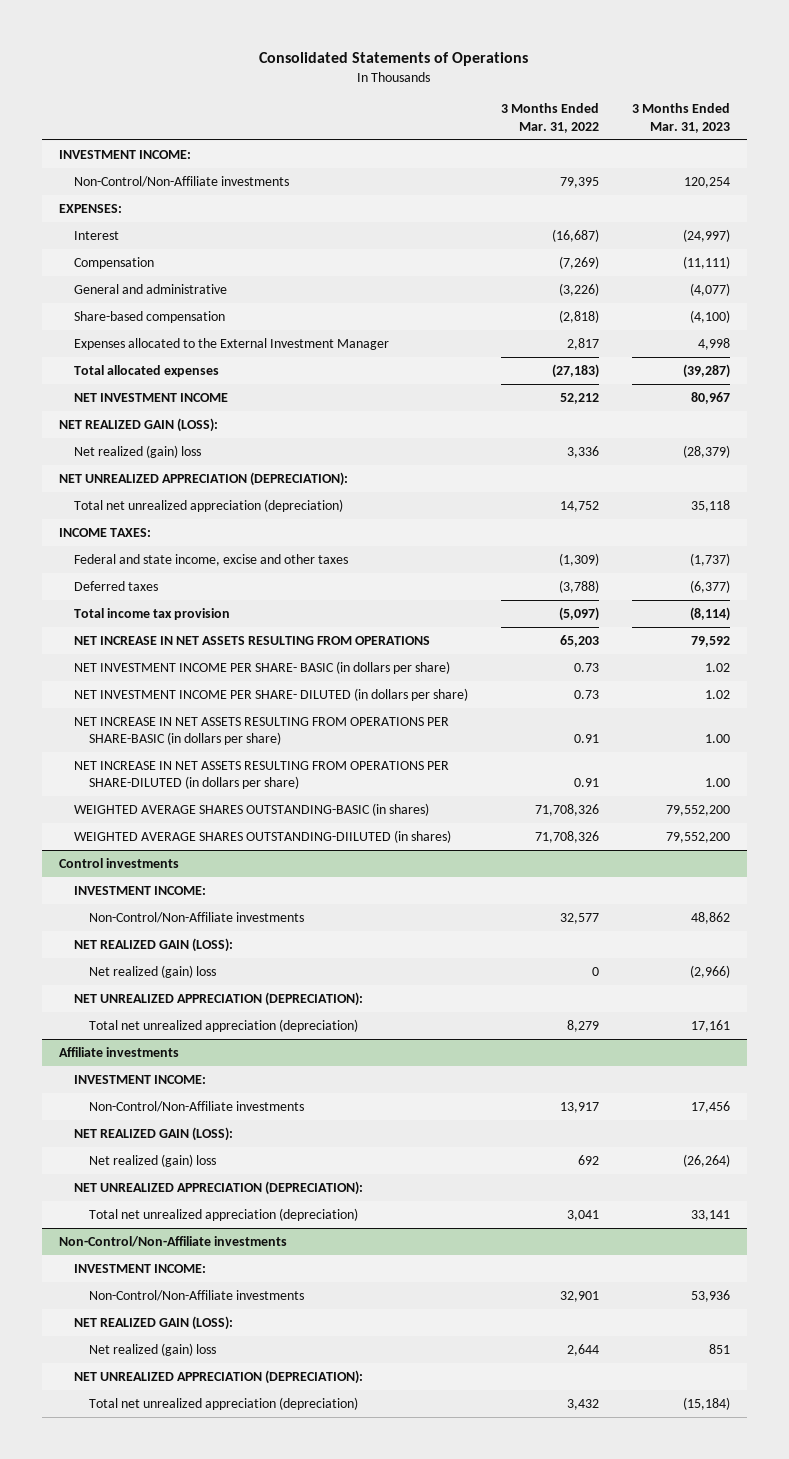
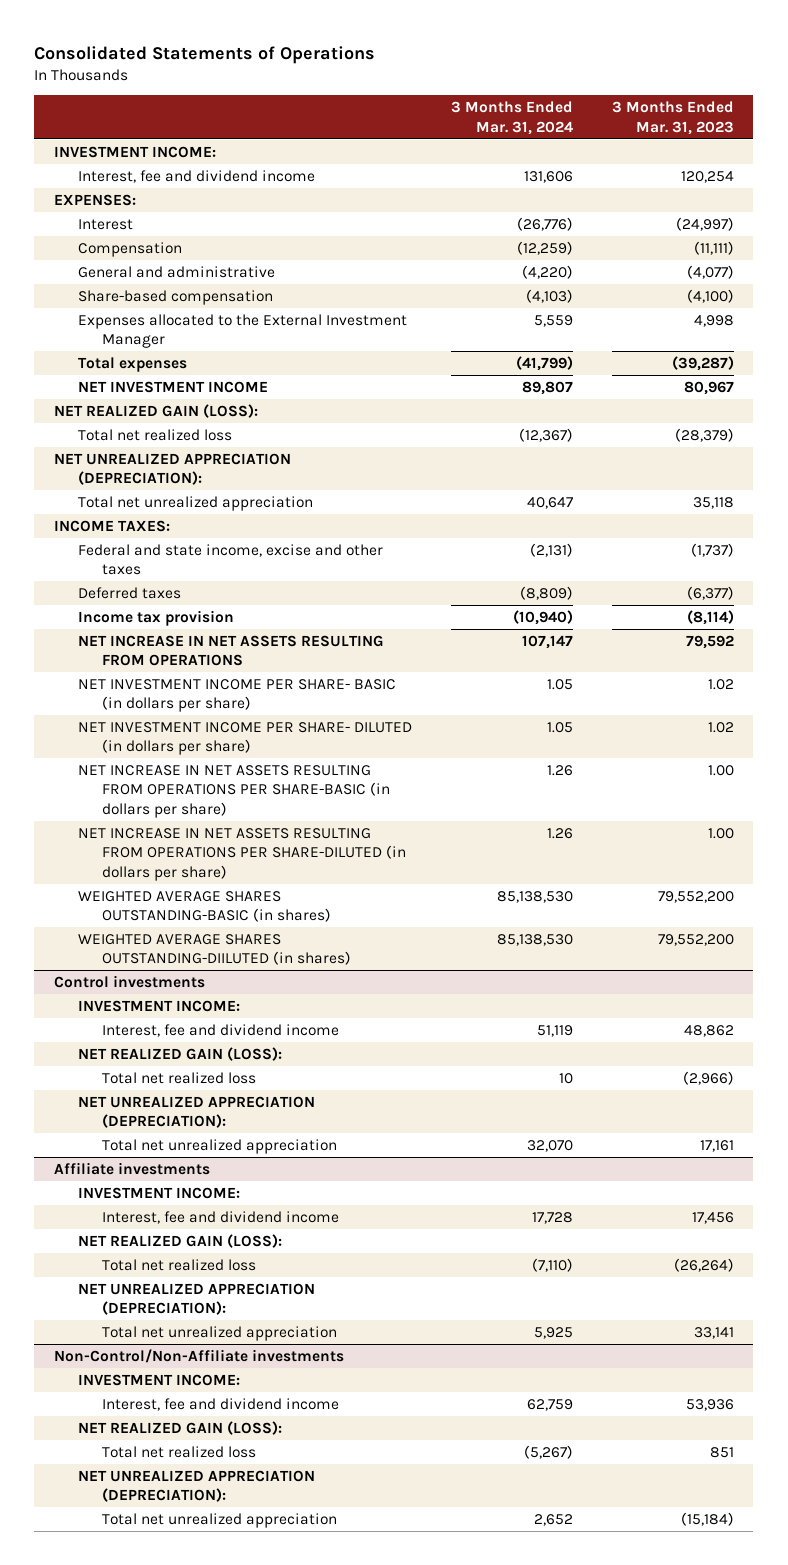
[501,103,600,133] 3 Months Ended Mar. 31, 2022 -> none
none -> [450,101,573,135] 3 Months Ended Mar. 31, 2024
[73,175,289,187] Non-Control/Non-Affiliate investments -> [78,169,316,183] Interest, fee and dividend income
[73,364,219,377] Total allocated expenses -> [78,356,188,372] Total expenses
[73,444,201,458] Net realized (gain) loss -> [78,428,233,441] Total net realized loss
[73,498,343,512] Total net unrealized appreciation (depreciation) -> [78,495,314,511] Total net unrealized appreciation
[73,607,230,620] Total income tax provision -> [78,609,235,626] Income tax provision
[89,911,305,923] Non-Control/Non-Affiliate investments -> [102,1023,340,1037] Interest, fee and dividend income
[89,964,217,978] Net realized (gain) loss -> [102,1071,257,1084] Total net realized loss
[89,1018,359,1032] Total net unrealized appreciation (depreciation) -> [102,1138,338,1154] Total net unrealized appreciation
[89,1100,305,1112] Non-Control/Non-Affiliate investments -> [102,1210,340,1224] Interest, fee and dividend income
[89,1153,217,1167] Net realized (gain) loss -> [102,1258,257,1271] Total net realized loss
[89,1207,359,1221] Total net unrealized appreciation (depreciation) -> [102,1325,338,1341] Total net unrealized appreciation
[89,1289,305,1301] Non-Control/Non-Affiliate investments -> [102,1397,340,1411] Interest, fee and dividend income
[89,1342,217,1356] Net realized (gain) loss -> [102,1445,257,1458] Total net realized loss
[89,1396,359,1410] Total net unrealized appreciation (depreciation) -> [102,1512,338,1528] Total net unrealized appreciation

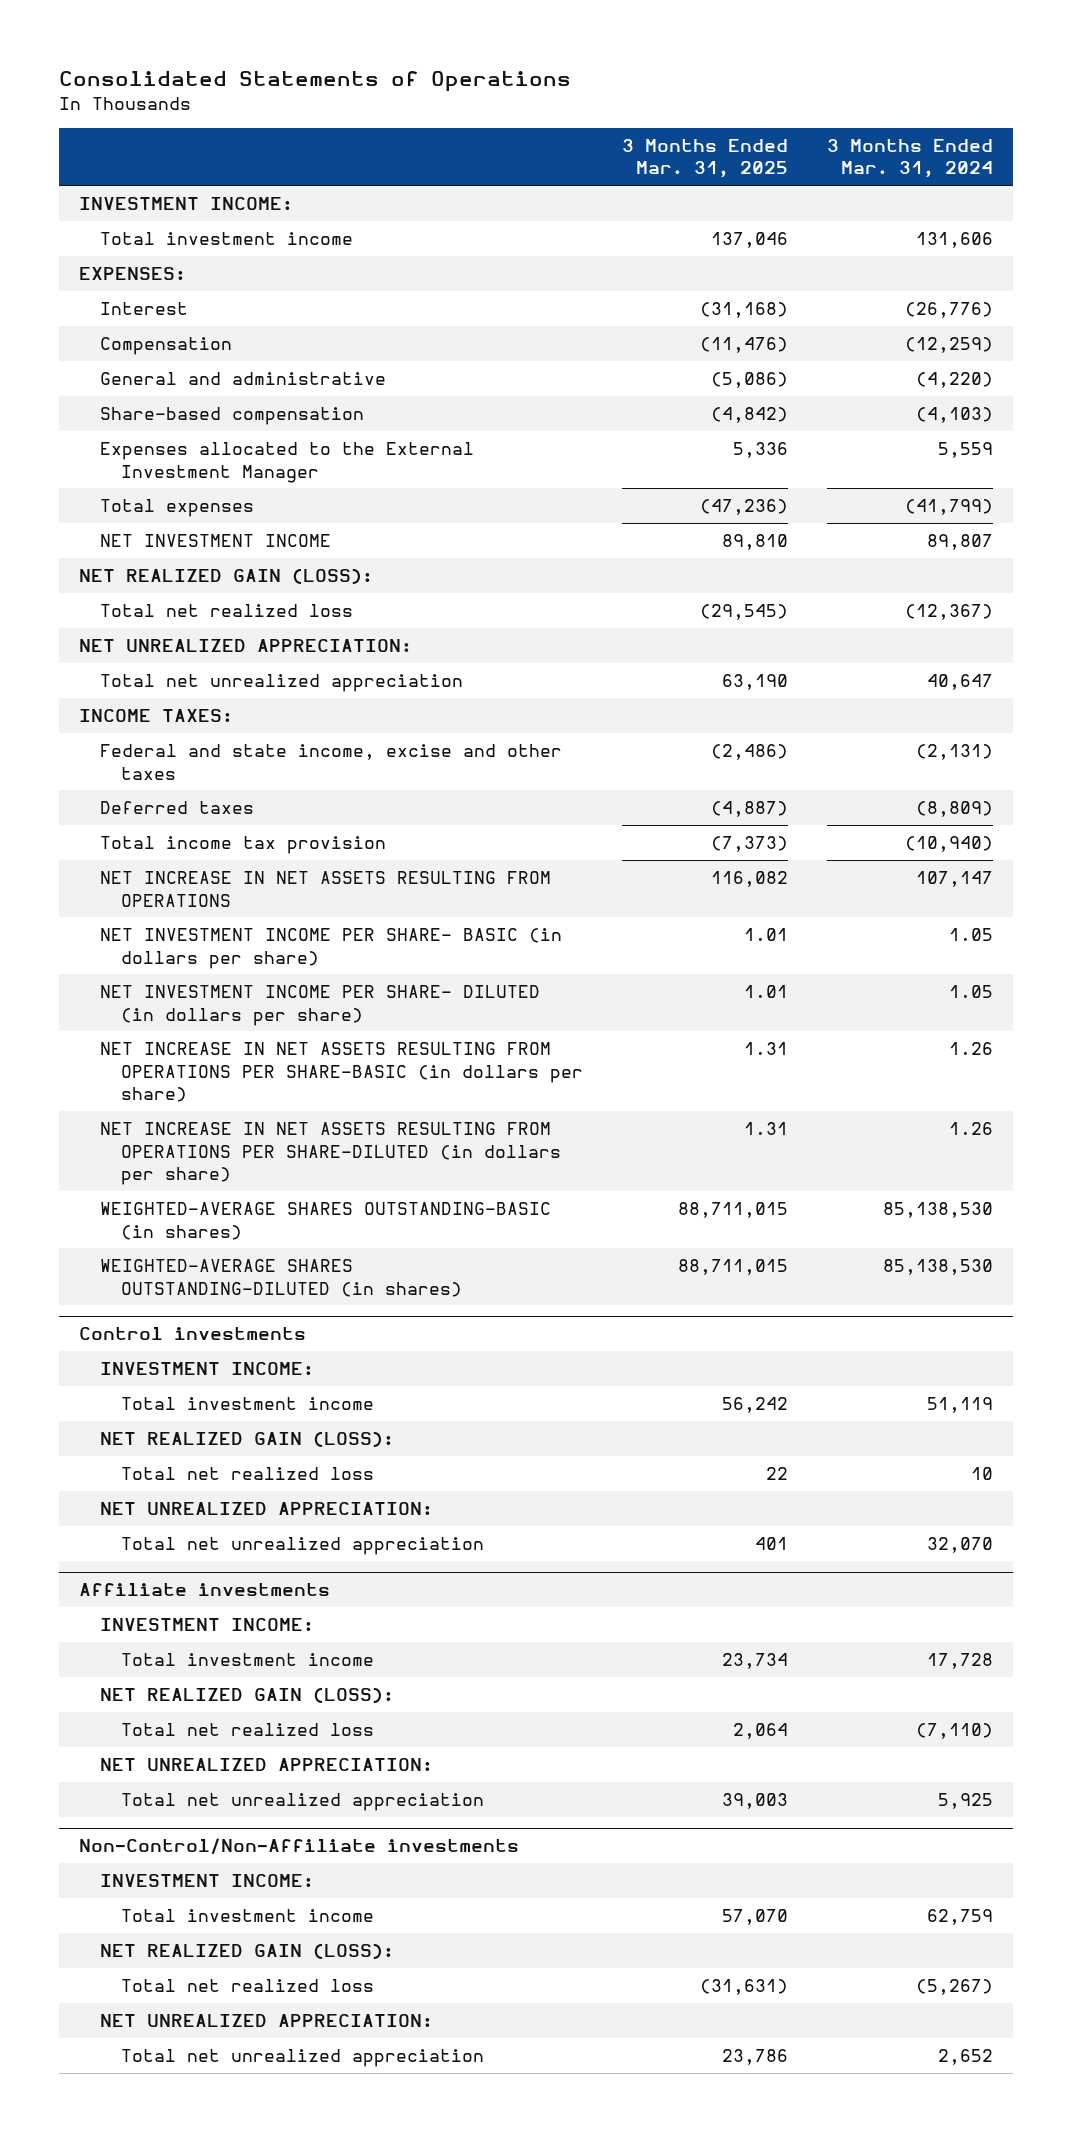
[611,101,734,135] 3 Months Ended Mar. 31, 2023 -> none
none -> [622,138,789,179] 3 Months Ended Mar. 31, 2025
[78,169,316,183] Interest, fee and dividend income -> [99,232,353,246] Total investment income
[53,452,291,486] NET UNREALIZED APPRECIATION (DEPRECIATION): -> [78,639,412,653] NET UNREALIZED APPRECIATION:
[78,609,235,626] Income tax provision -> [99,836,386,855] Total income tax provision
[78,890,332,923] WEIGHTED AVERAGE SHARES OUTSTANDING-BASIC (in shares) -> [99,1202,551,1240] WEIGHTED-AVERAGE SHARES OUTSTANDING-BASIC (in shares)
[78,933,352,966] WEIGHTED AVERAGE SHARES OUTSTANDING-DIILUTED (in shares) -> [99,1259,462,1297] WEIGHTED-AVERAGE SHARES OUTSTANDING-DILUTED (in shares)
[102,1023,340,1037] Interest, fee and dividend income -> [120,1397,374,1411] Total investment income
[78,1095,316,1129] NET UNREALIZED APPRECIATION (DEPRECIATION): -> [99,1502,433,1516] NET UNREALIZED APPRECIATION:
[102,1210,340,1224] Interest, fee and dividend income -> [120,1653,374,1667] Total investment income
[78,1282,316,1316] NET UNREALIZED APPRECIATION (DEPRECIATION): -> [99,1758,433,1772] NET UNREALIZED APPRECIATION:
[102,1397,340,1411] Interest, fee and dividend income -> [120,1909,374,1923] Total investment income
[78,1469,316,1503] NET UNREALIZED APPRECIATION (DEPRECIATION): -> [99,2014,433,2028] NET UNREALIZED APPRECIATION:

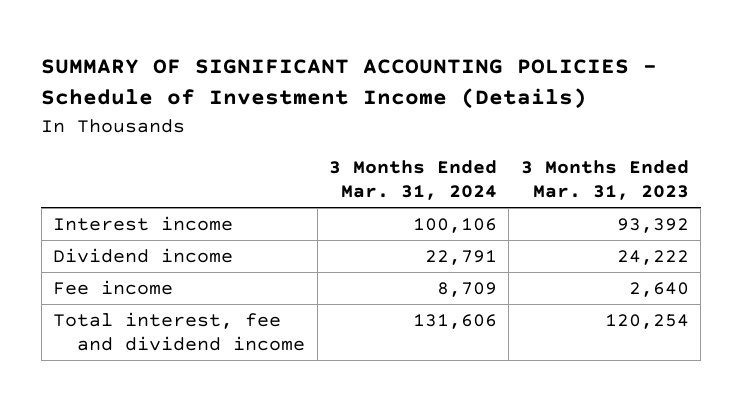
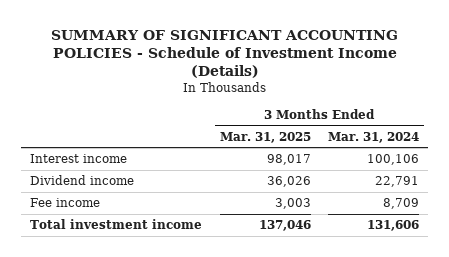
[520,160,689,201] 3 Months Ended Mar. 31, 2023 -> none
none -> [219,131,311,143] Mar. 31, 2025
[53,311,306,351] Total interest, fee and dividend income -> [30,219,203,230] Total investment income

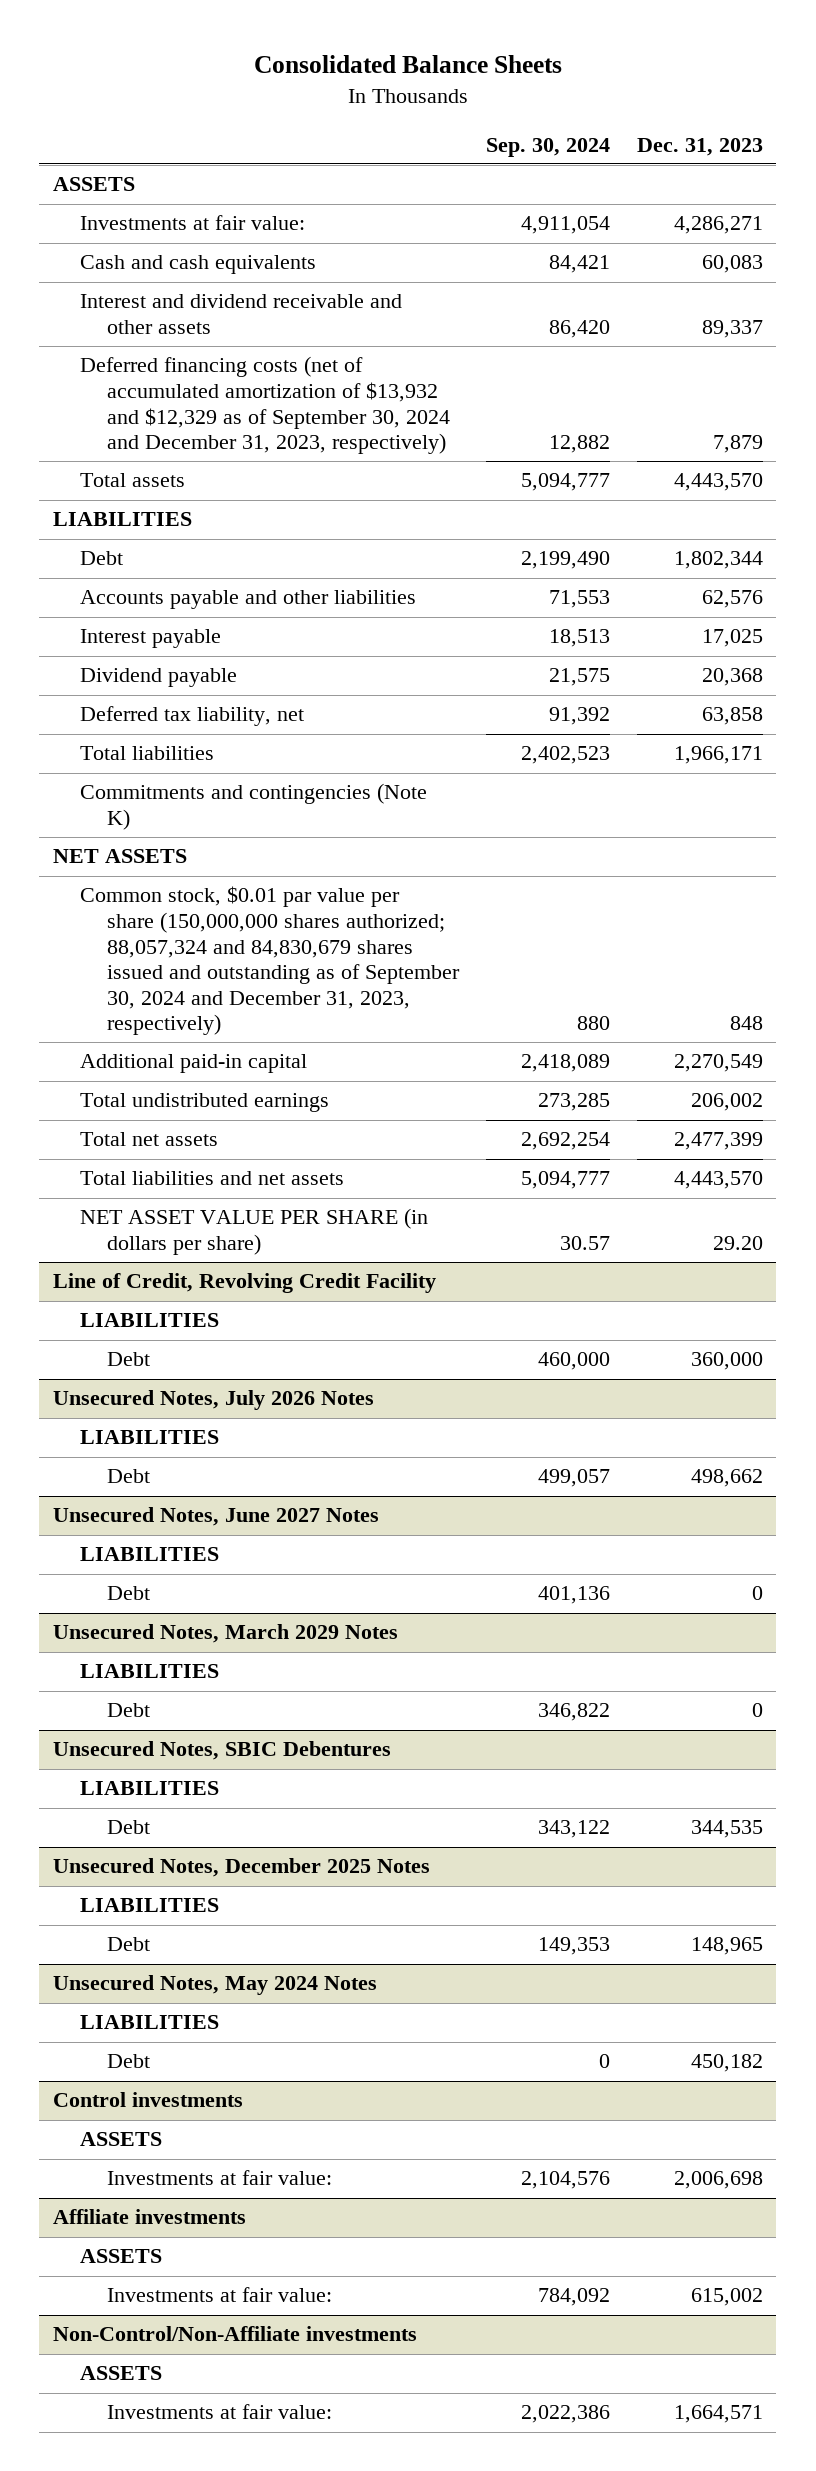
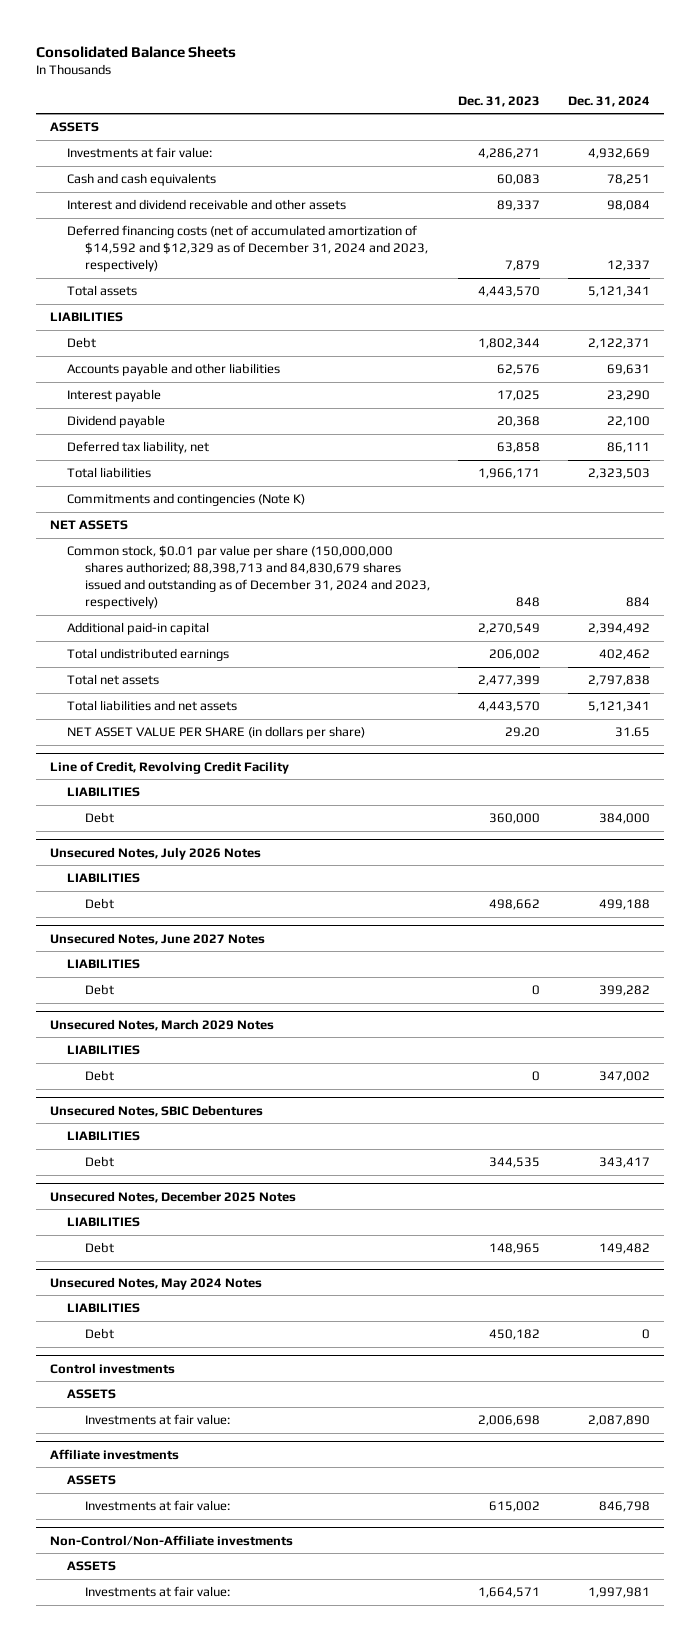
[486,137,611,157] Sep. 30, 2024 -> none
none -> [568,95,651,107] Dec. 31, 2024
[80,356,451,455] Deferred financing costs (net of accumulated amortization of $13,932 and $12,329 as of September 30, 2024 and December 31, 2023, respectively) -> [67,225,428,273] Deferred financing costs (net of accumulated amortization of $14,592 and $12,329 as of December 31, 2024 and 2023, respectively)
[80,886,461,1036] Common stock, $0.01 par value per share (150,000,000 shares authorized; 88,057,324 and 84,830,679 shares issued and outstanding as of September 30, 2024 and December 31, 2023, respectively) -> [67,545,430,610] Common stock, $0.01 par value per share (150,000,000 shares authorized; 88,398,713 and 84,830,679 shares issued and outstanding as of December 31, 2024 and 2023, respectively)

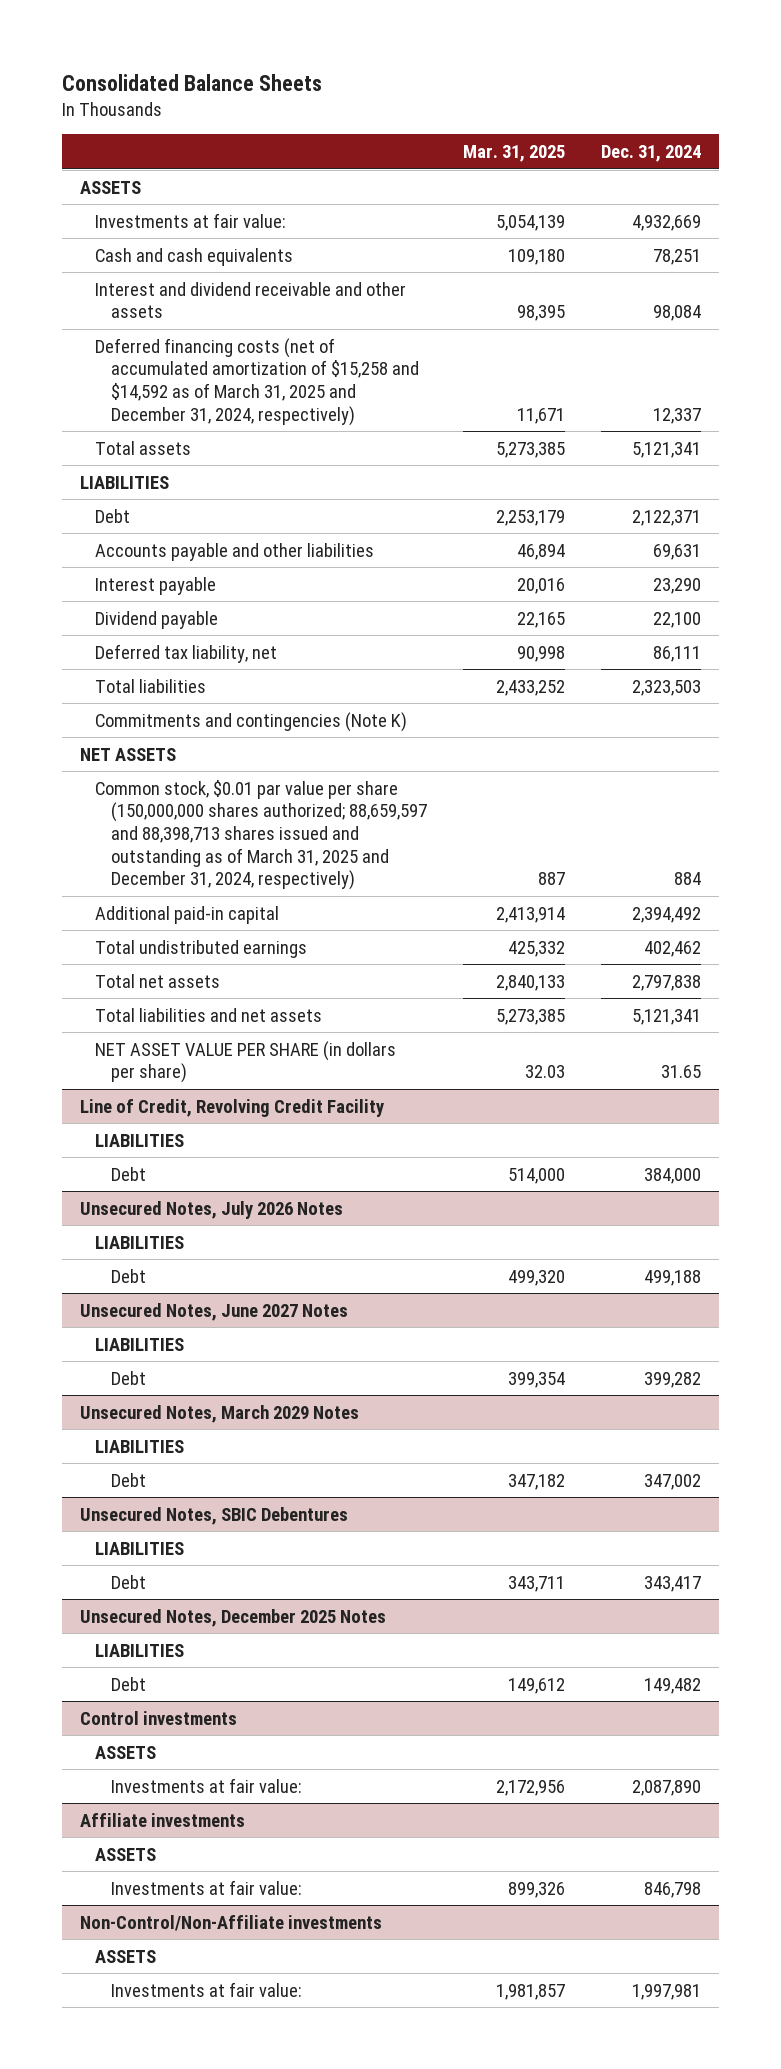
[457,95,540,107] Dec. 31, 2023 -> none
none -> [463,144,566,162] Mar. 31, 2025
[67,225,428,273] Deferred financing costs (net of accumulated amortization of $14,592 and $12,329 as of December 31, 2024 and 2023, respectively) -> [95,337,420,426] Deferred financing costs (net of accumulated amortization of $15,258 and $14,592 as of March 31, 2025 and December 31, 2024, respectively)
[67,545,430,610] Common stock, $0.01 par value per share (150,000,000 shares authorized; 88,398,713 and 84,830,679 shares issued and outstanding as of December 31, 2024 and 2023, respectively) -> [95,779,428,891] Common stock, $0.01 par value per share (150,000,000 shares authorized; 88,659,597 and 88,398,713 shares issued and outstanding as of March 31, 2025 and December 31, 2024, respectively)
[50,1276,263,1290] Unsecured Notes, May 2024 Notes -> none
[67,1303,141,1314] LIABILITIES -> none
[84,1328,114,1340] Debt -> none

